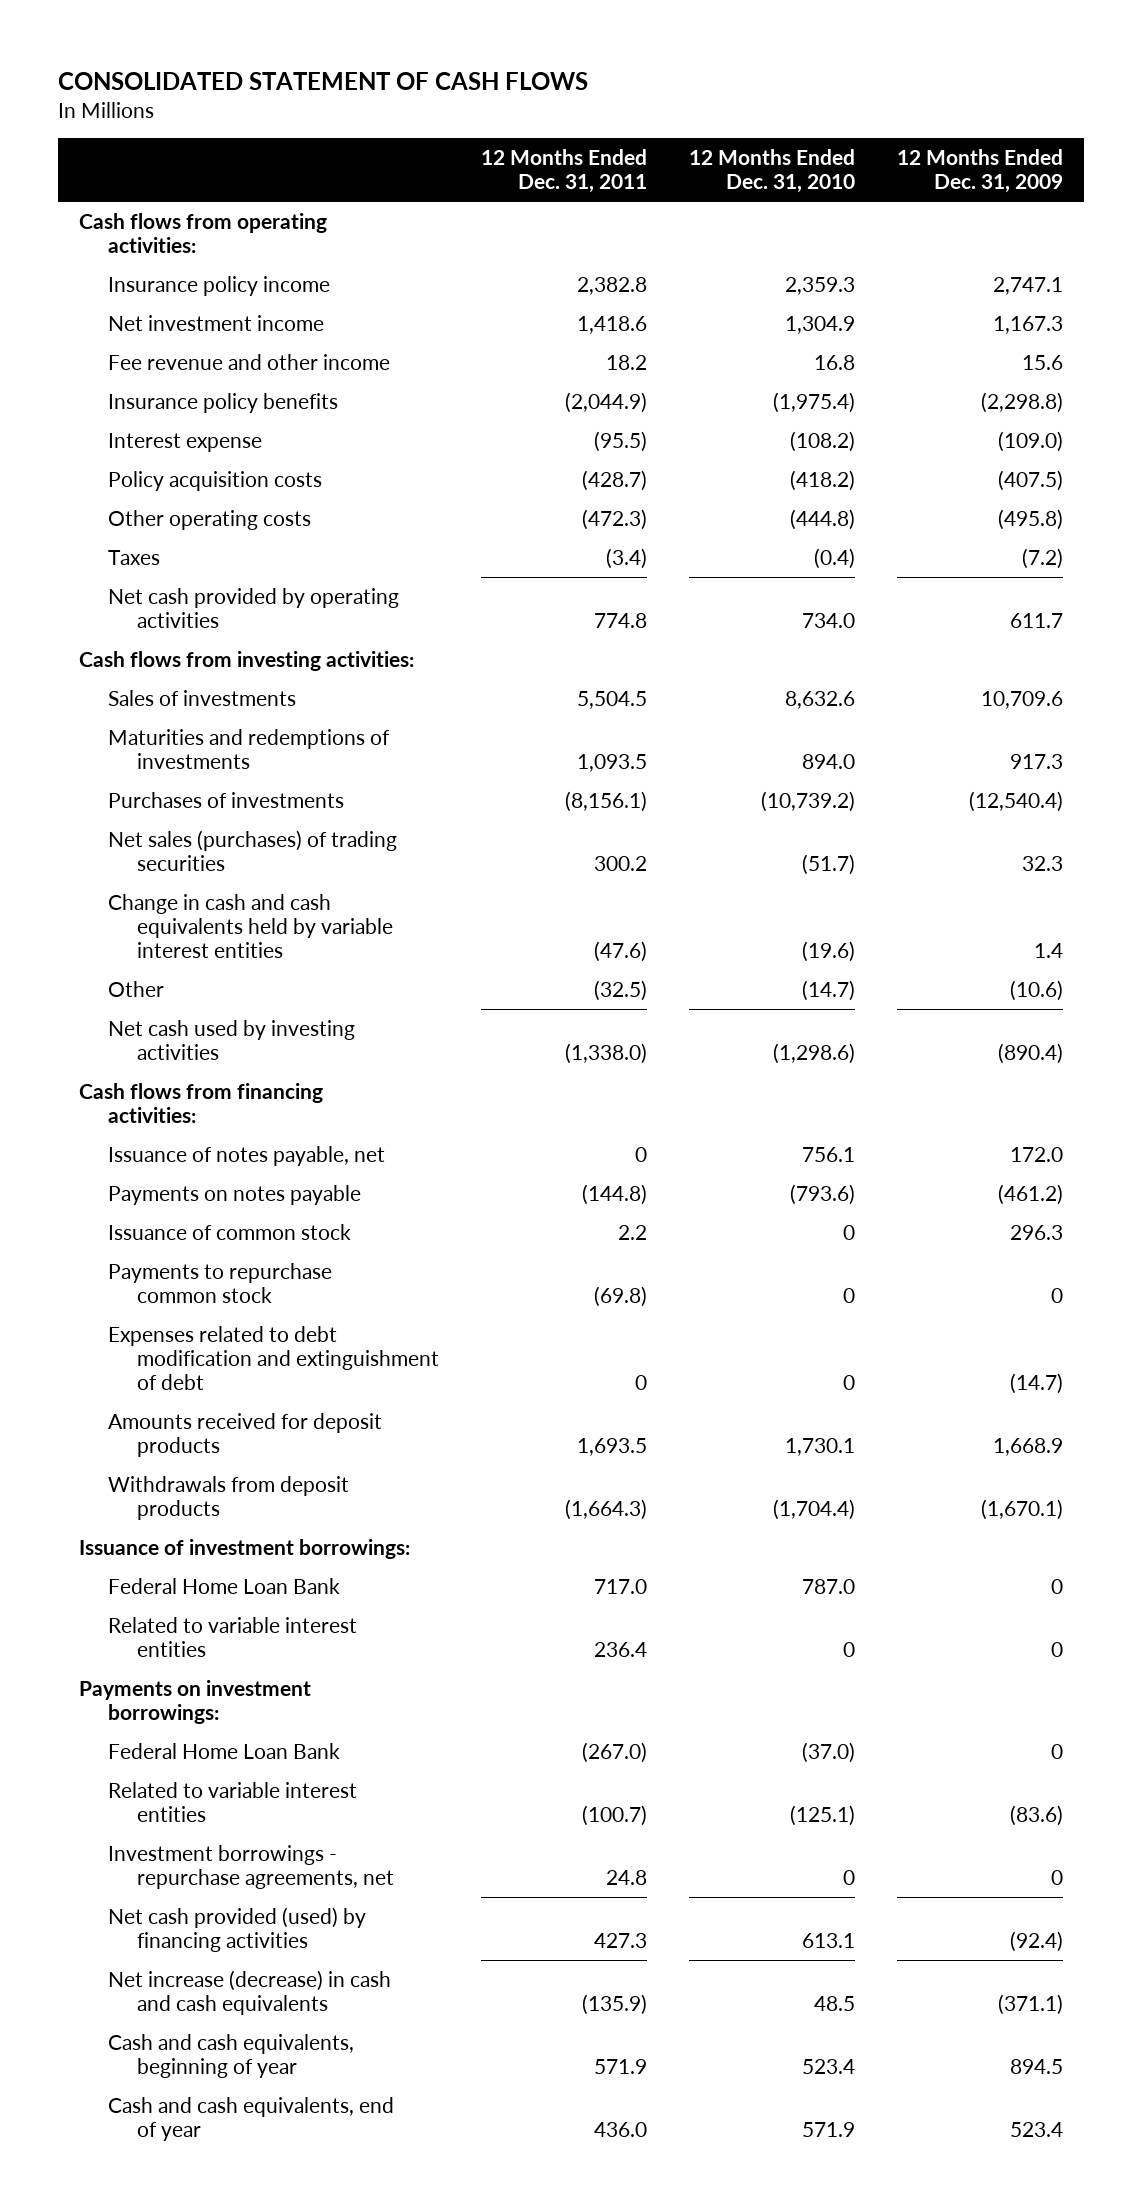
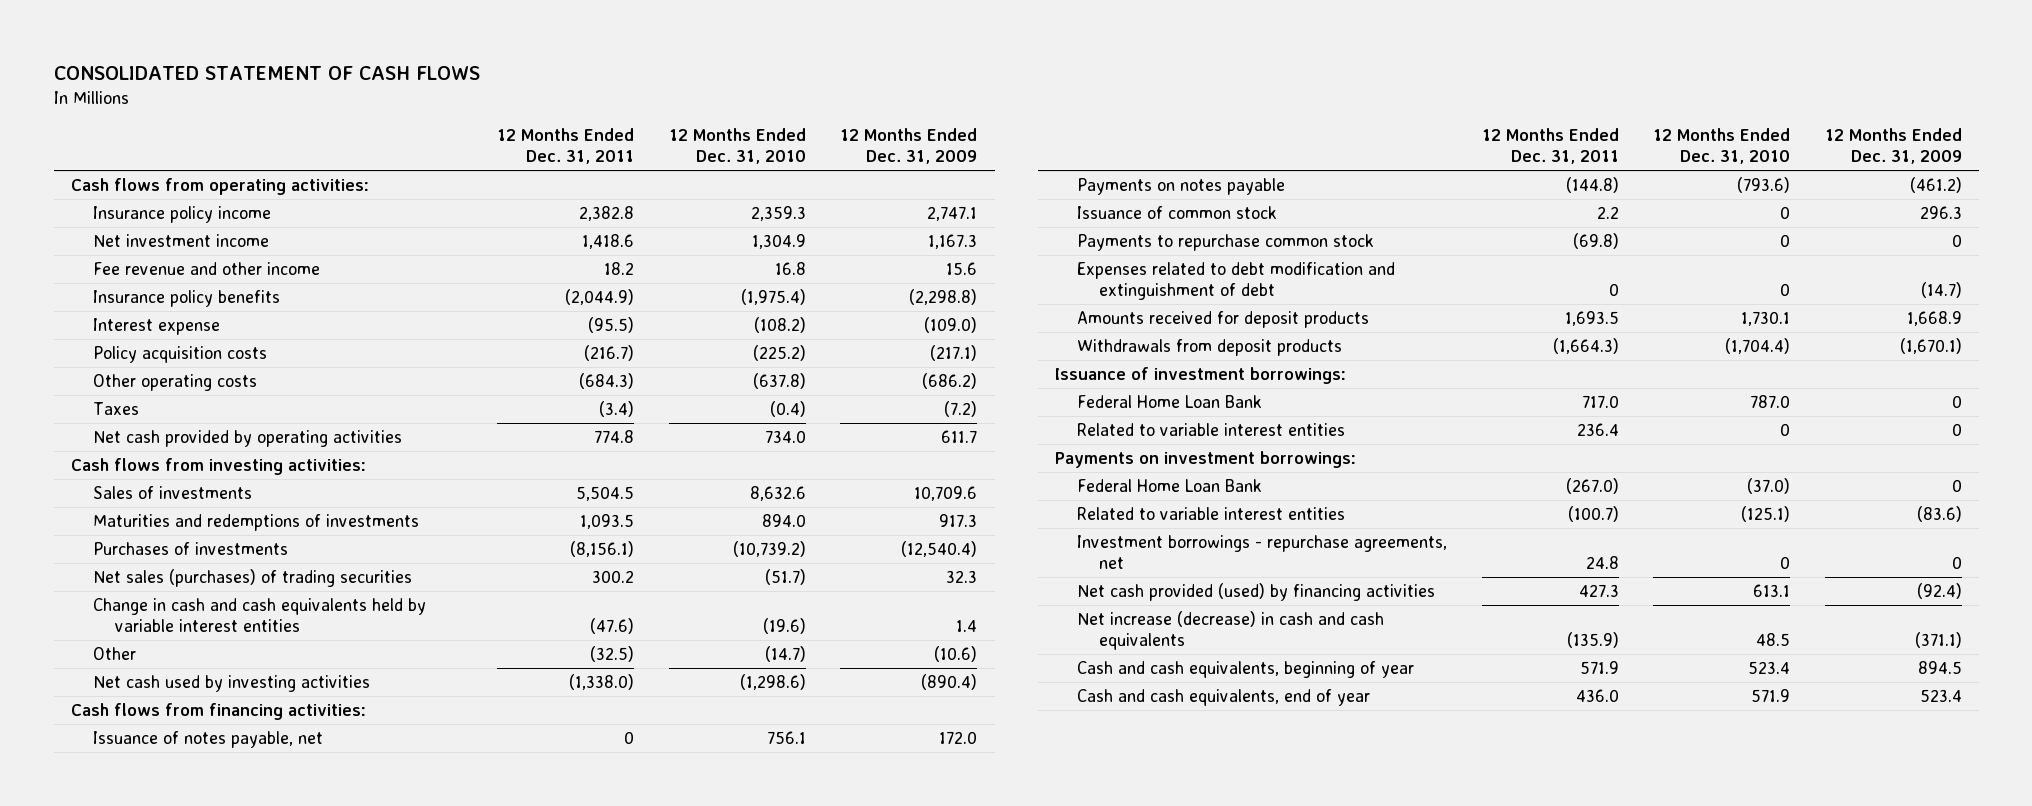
[582,469,648,491] (428.7) -> [584,345,635,362] (216.7)
[790,469,856,491] (418.2) -> [752,345,806,362] (225.2)
[998,469,1064,491] (407.5) -> [930,345,978,362] (217.1)
[582,508,648,530] (472.3) -> [579,373,635,390] (684.3)
[790,508,856,530] (444.8) -> [752,373,806,390] (637.8)
[998,508,1064,530] (495.8) -> [922,373,978,390] (686.2)

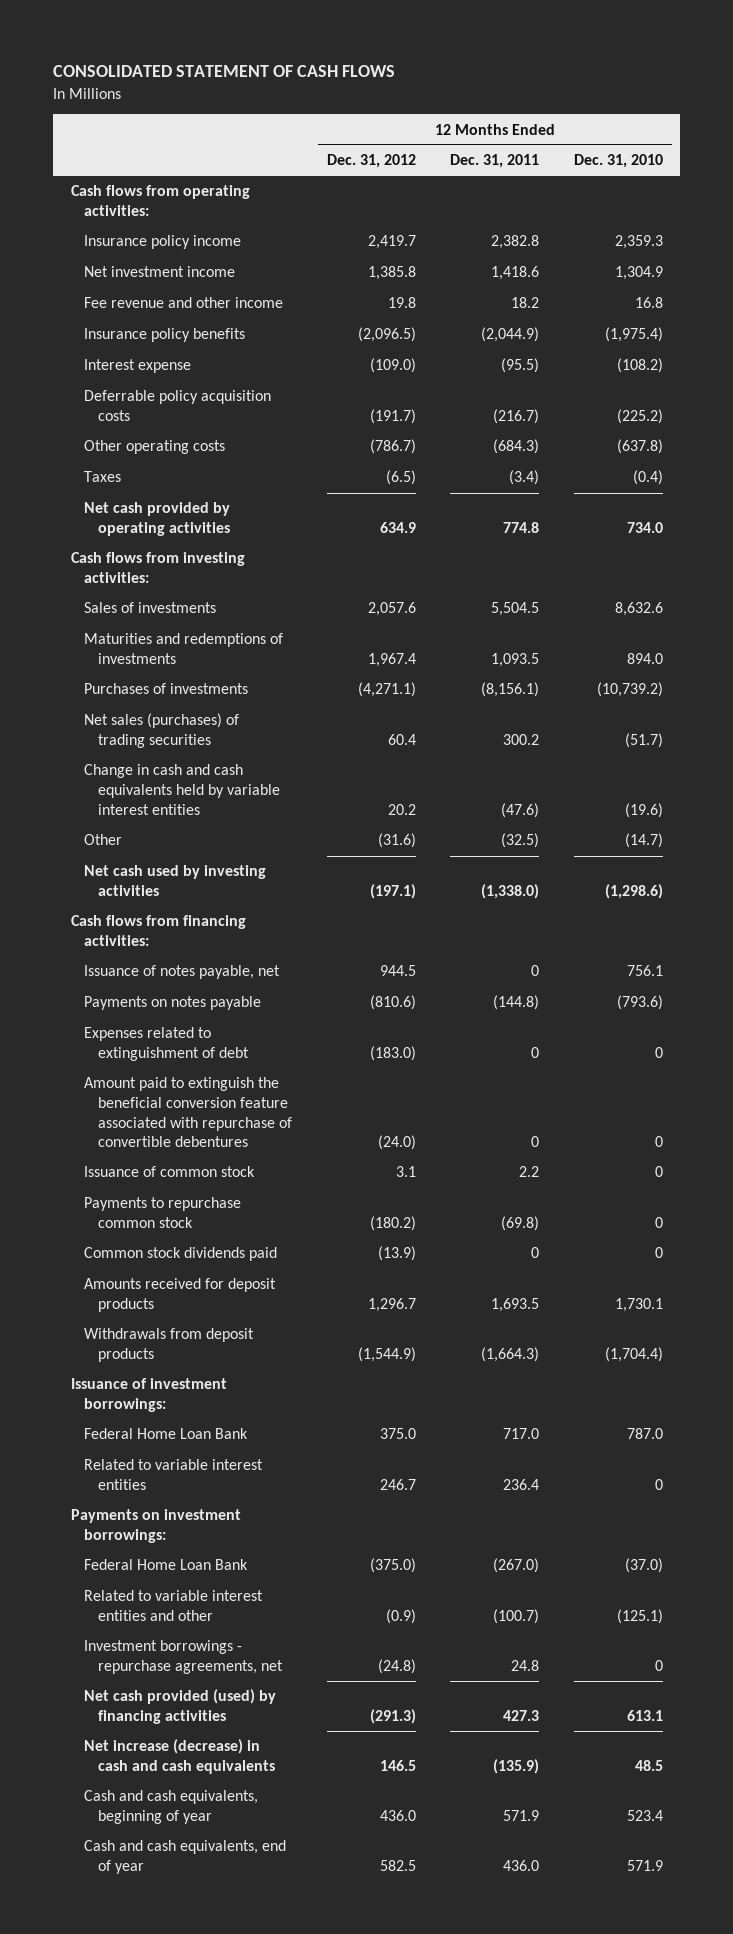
[840,128,978,165] 12 Months Ended Dec. 31, 2009 -> none
none -> [326,154,416,169] Dec. 31, 2012
[92,346,267,364] Policy acquisition costs -> [84,390,272,421] Deferrable policy acquisition costs
none -> [84,1027,250,1061] Expenses related to extinguishment of debt
none -> [84,1077,293,1148] Amount paid to extinguish the beneficial conversion feature associated with repurchase of convertible debentures
[1077,262,1396,301] Expenses related to debt modification and extinguishment of debt -> none
none -> [84,1247,278,1262] Common stock dividends paid
[1077,507,1346,521] Related to variable interest entities -> [84,1590,264,1621] Related to variable interest entities and other

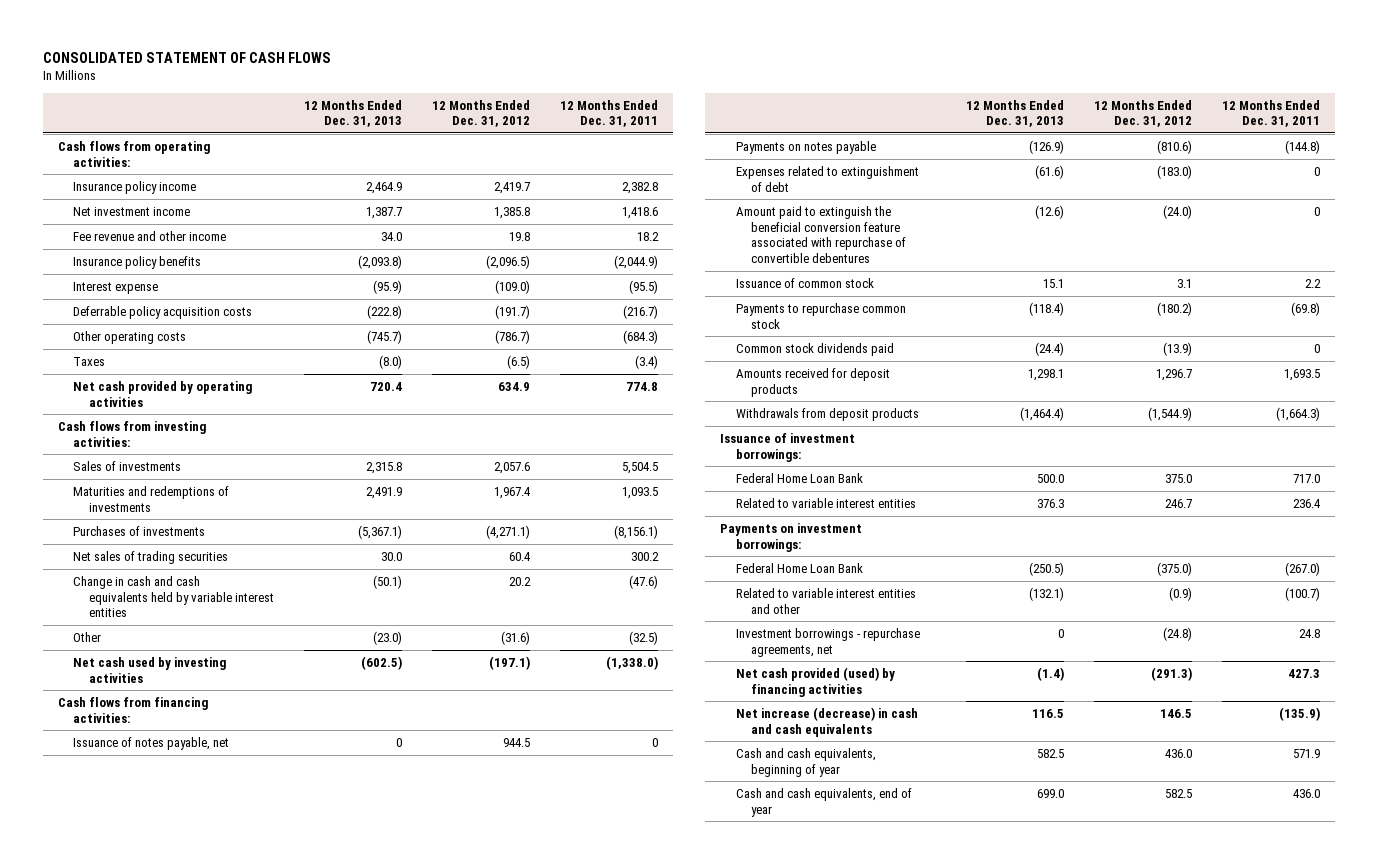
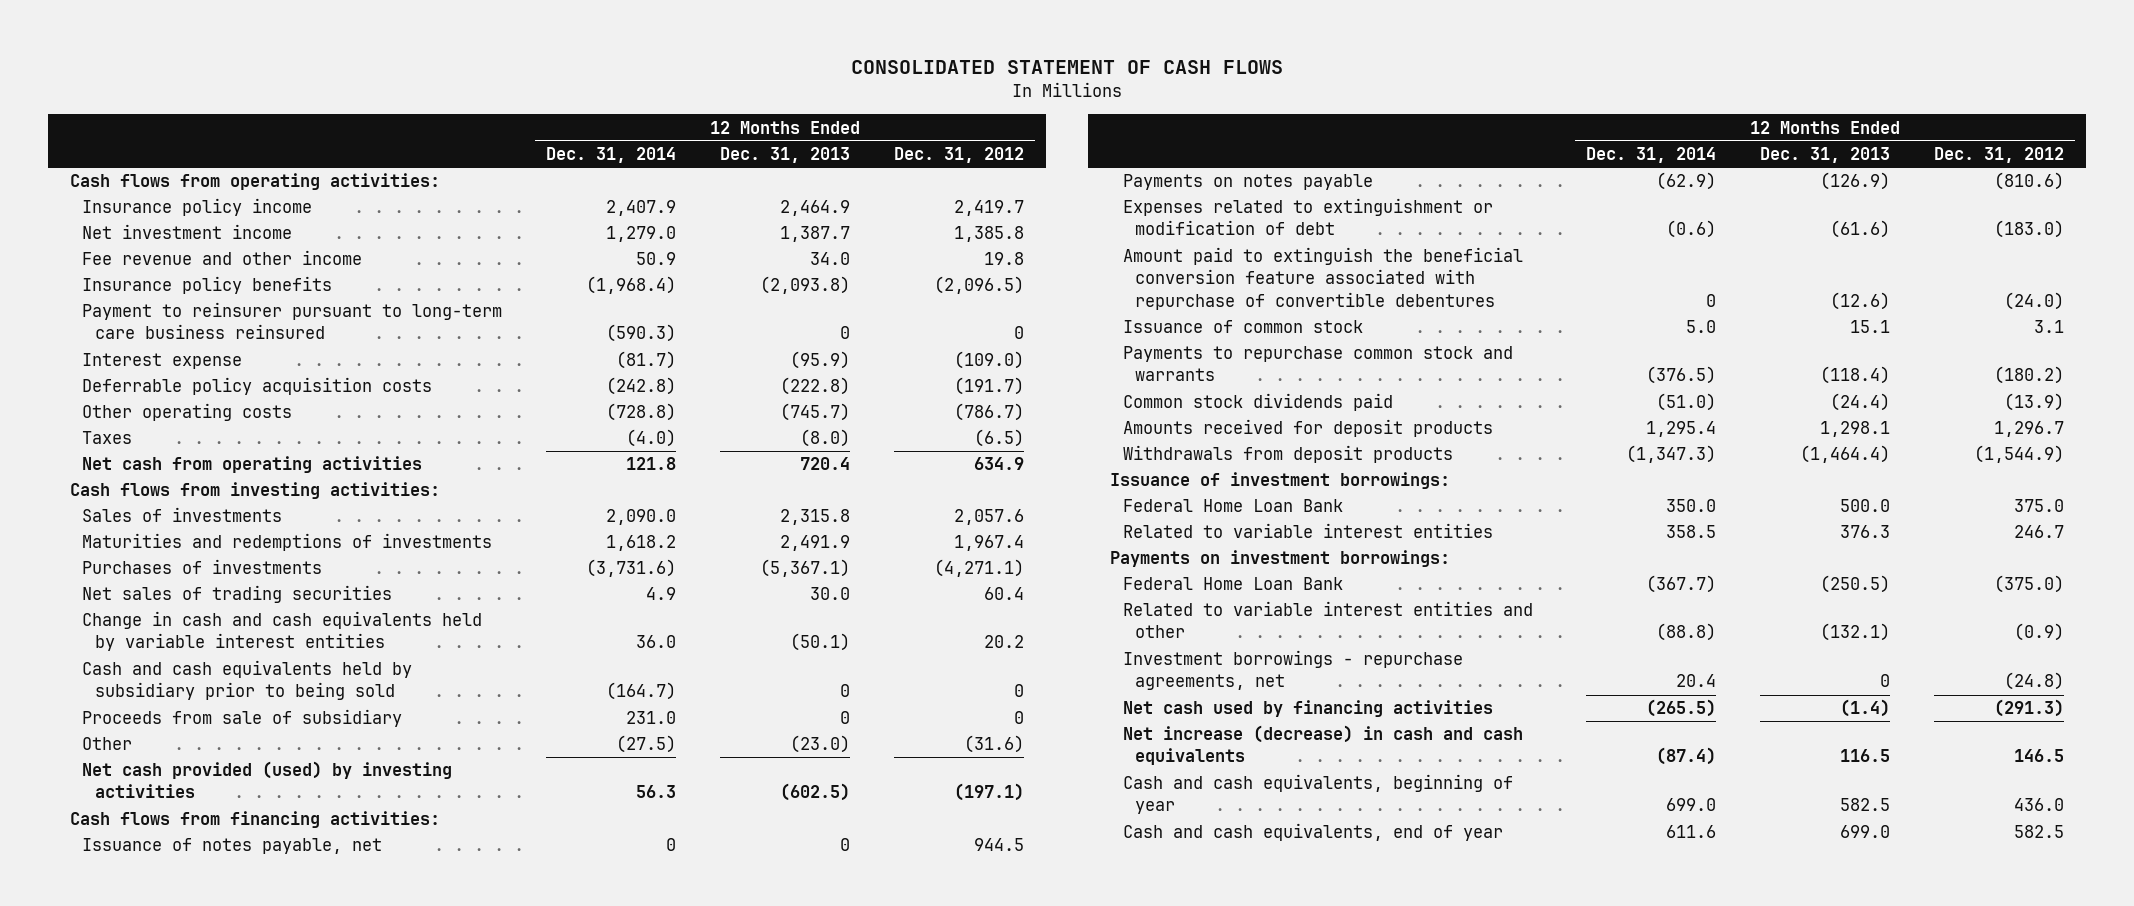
[559,99,658,128] 12 Months Ended Dec. 31, 2011 -> none
none -> [545,147,676,164] Dec. 31, 2014
none -> [82,302,503,340] Payment to reinsurer pursuant to long-term care business reinsured
[73,380,253,407] Net cash provided by operating activities -> [82,456,423,474] Net cash from operating activities
none -> [82,660,413,701] Cash and cash equivalents held by subsidiary prior to being sold
none -> [82,709,403,728] Proceeds from sale of subsidiary
[73,656,227,683] Net cash used by investing activities -> [82,761,453,799] Net cash provided (used) by investing activities
[735,165,919,192] Expenses related to extinguishment of debt -> [1122,198,1493,236] Expenses related to extinguishment or modification of debt
[735,302,906,329] Payments to repurchase common stock -> [1122,346,1513,382] Payments to repurchase common stock and warrants
[735,666,895,697] Net cash provided (used) by financing activities -> [1122,700,1493,718] Net cash used by financing activities

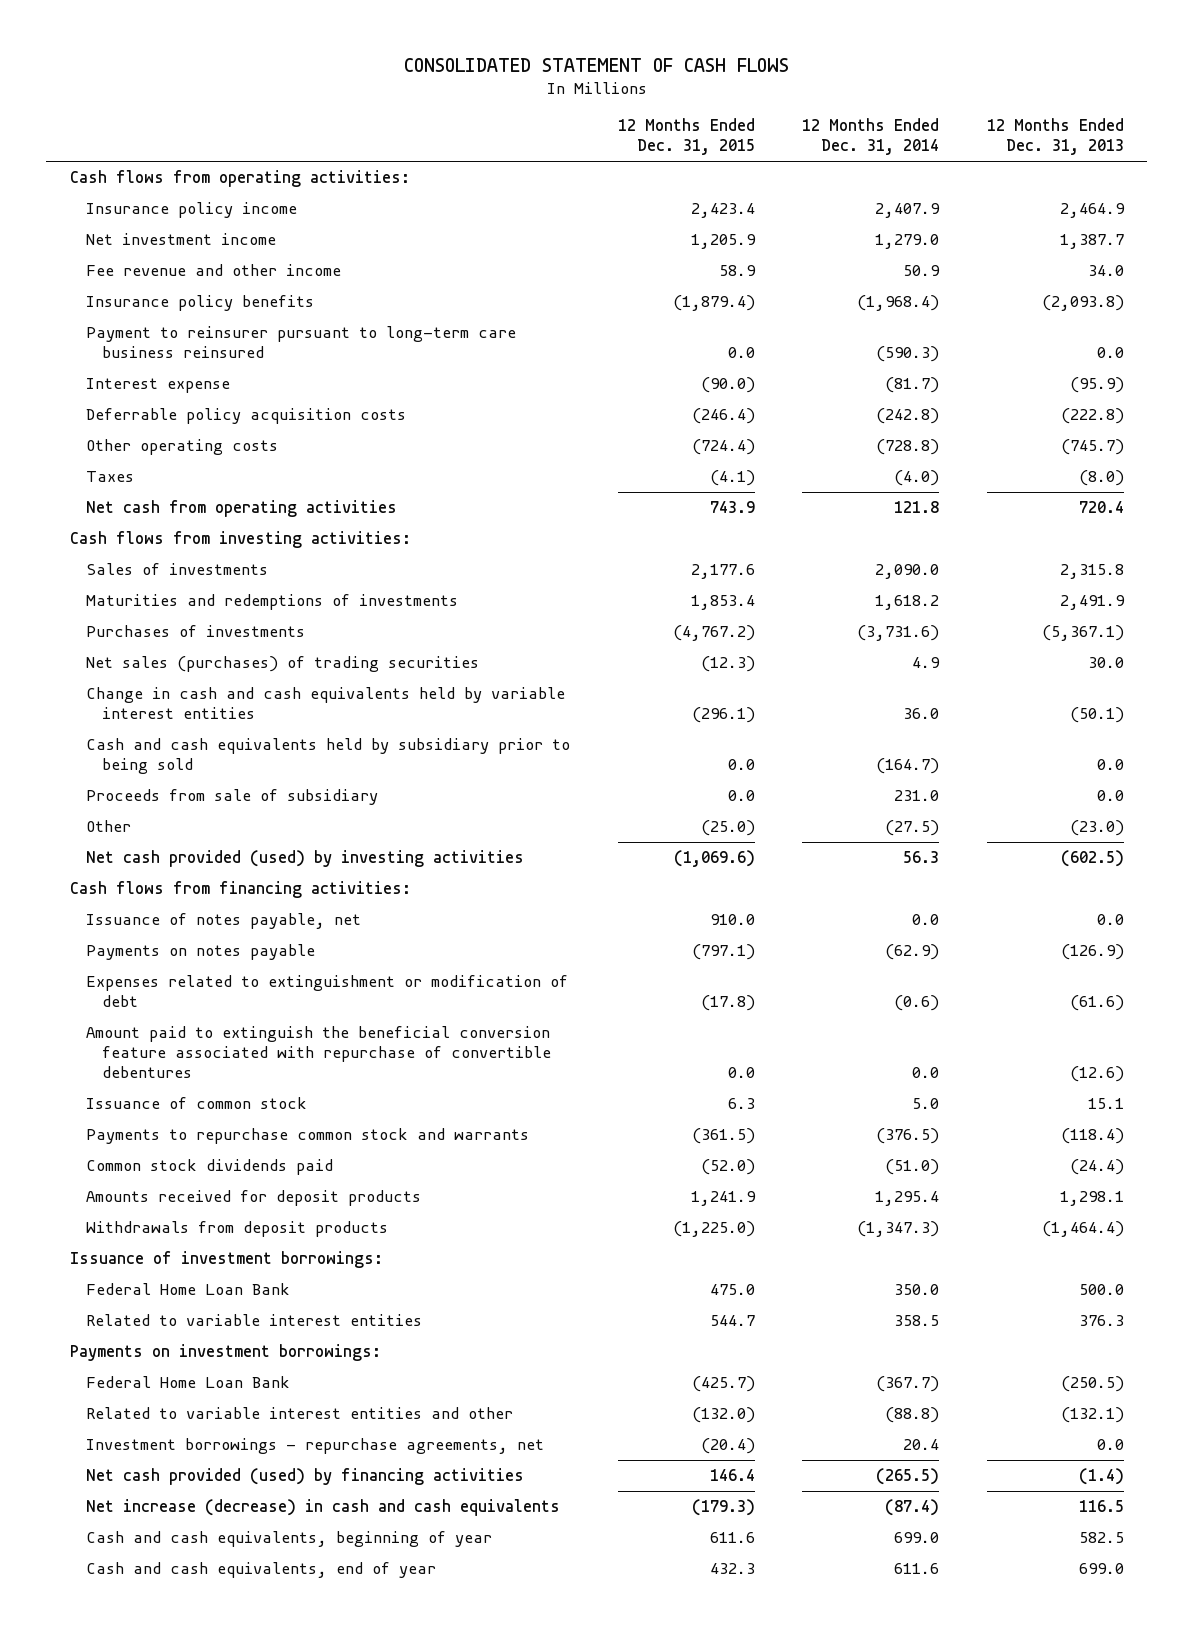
[893,147,1024,164] Dec. 31, 2012 -> none
none -> [617,118,755,156] 12 Months Ended Dec. 31, 2015
[839,326,850,340] 0 -> [1096,347,1124,359] 0.0
[82,585,393,604] Net sales of trading securities -> [86,656,480,673] Net sales (purchases) of trading securities
[839,684,850,698] 0 -> [1096,759,1124,771] 0.0
[839,711,850,725] 0 -> [1096,790,1124,802] 0.0
[665,838,676,852] 0 -> [912,914,940,926] 0.0
[839,838,850,852] 0 -> [1096,914,1124,926] 0.0
[1706,293,1717,307] 0 -> [912,1066,940,1078] 0.0
[1880,674,1891,688] 0 -> [1096,1439,1124,1451] 0.0
[1122,700,1493,718] Net cash used by financing activities -> [86,1468,525,1486] Net cash provided (used) by financing activities

